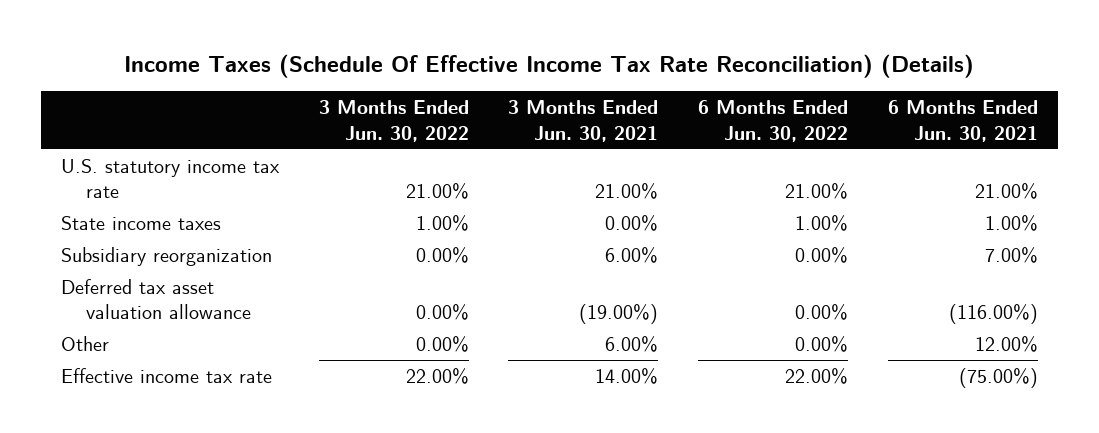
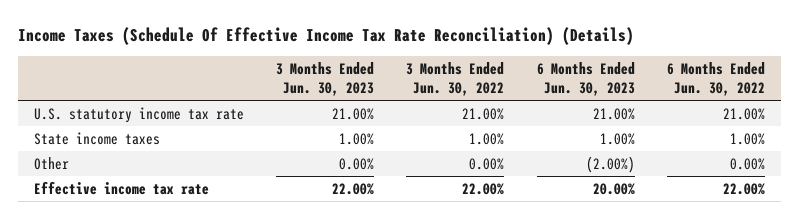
[508,100,659,142] 3 Months Ended Jun. 30, 2021 -> none
[887,100,1038,142] 6 Months Ended Jun. 30, 2021 -> none
none -> [276,61,375,96] 3 Months Ended Jun. 30, 2023
none -> [536,61,635,96] 6 Months Ended Jun. 30, 2023
[60,246,272,266] Subsidiary reorganization -> none
[60,278,251,320] Deferred tax asset valuation allowance -> none

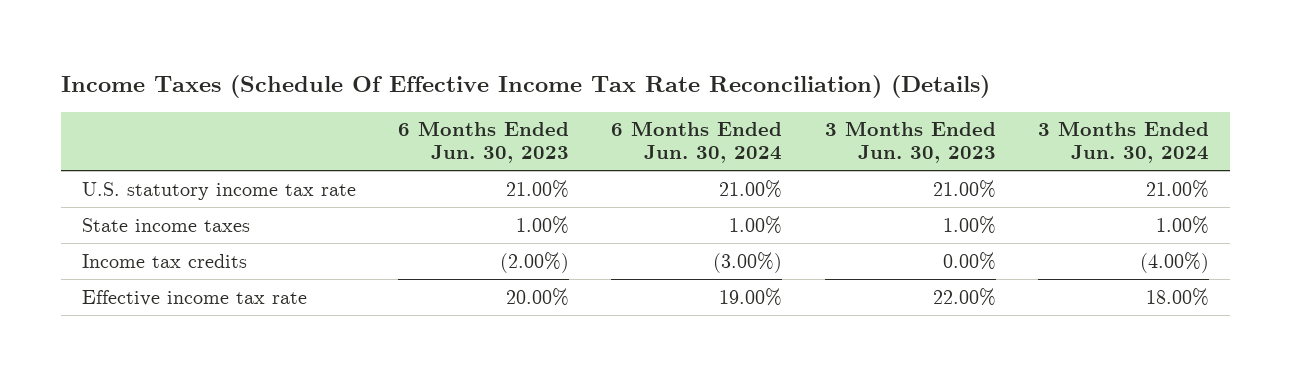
[406,61,505,96] 3 Months Ended Jun. 30, 2022 -> none
[666,61,765,96] 6 Months Ended Jun. 30, 2022 -> none
none -> [611,121,783,164] 6 Months Ended Jun. 30, 2024
none -> [1037,121,1209,164] 3 Months Ended Jun. 30, 2024
[34,156,70,170] Other -> none
none -> [82,253,248,268] Income tax credits

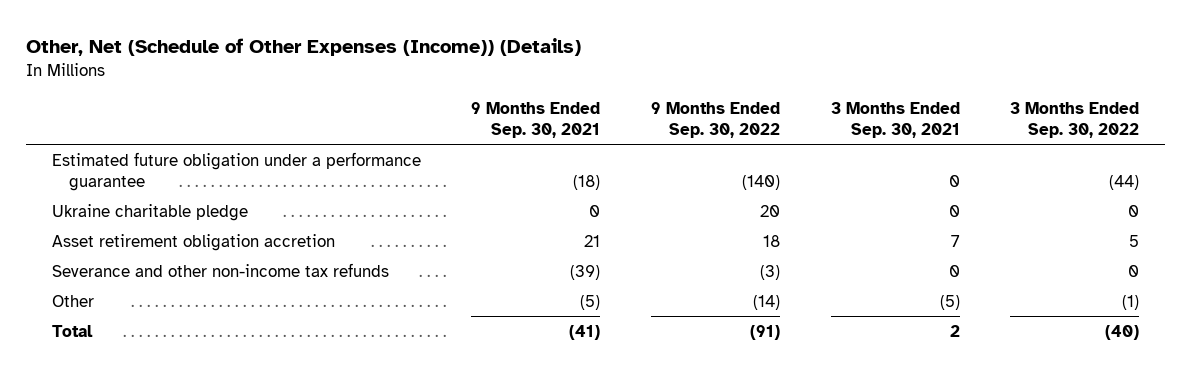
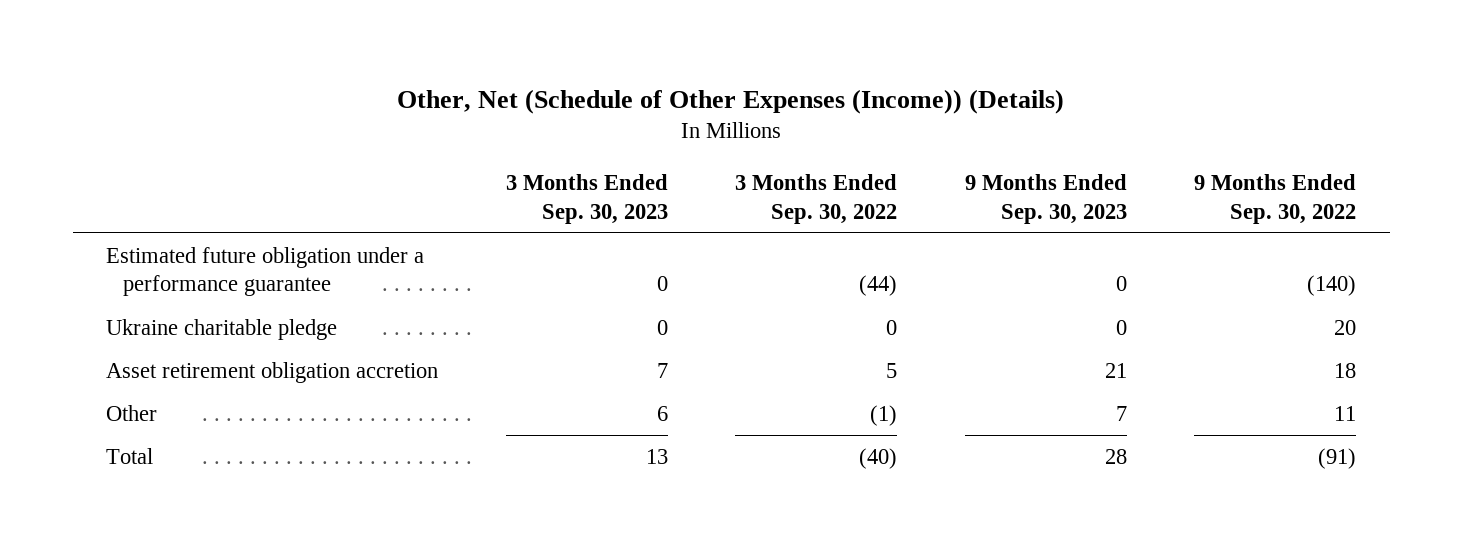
[471,102,601,139] 9 Months Ended Sep. 30, 2021 -> none
[830,102,960,139] 3 Months Ended Sep. 30, 2021 -> none
none -> [505,174,668,224] 3 Months Ended Sep. 30, 2023
none -> [964,174,1127,224] 9 Months Ended Sep. 30, 2023
[51,262,389,277] Severance and other non-income tax refunds -> none
[753,294,781,310] (14) -> [1334,405,1357,421] 11

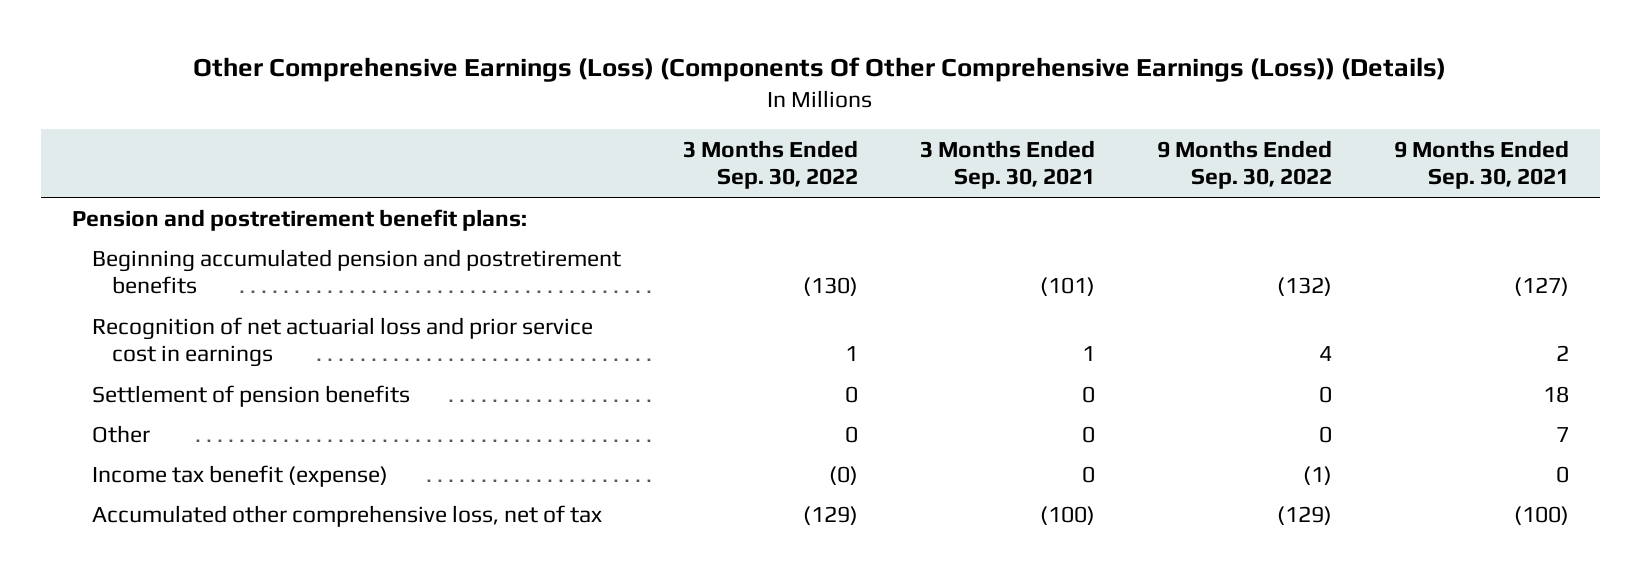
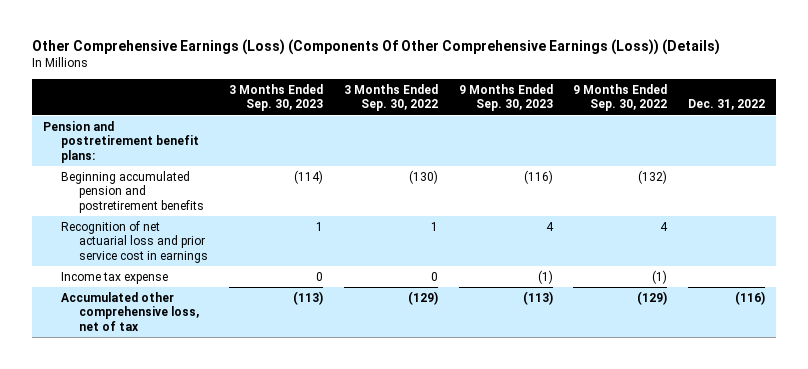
[919,140,1095,190] 3 Months Ended Sep. 30, 2021 -> none
[1394,140,1570,190] 9 Months Ended Sep. 30, 2021 -> none
none -> [229,83,324,112] 3 Months Ended Sep. 30, 2023
none -> [458,83,553,112] 9 Months Ended Sep. 30, 2023
none -> [688,99,766,111] Dec. 31, 2022
[91,384,410,407] Settlement of pension benefits -> none
[91,424,150,443] Other -> none
[91,464,388,487] Income tax benefit (expense) -> [60,271,168,284] Income tax expense
[828,465,858,485] (0) -> [430,271,438,281] 0

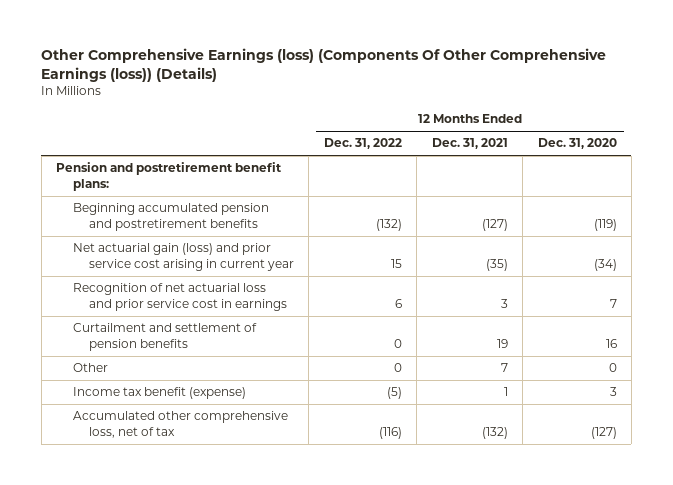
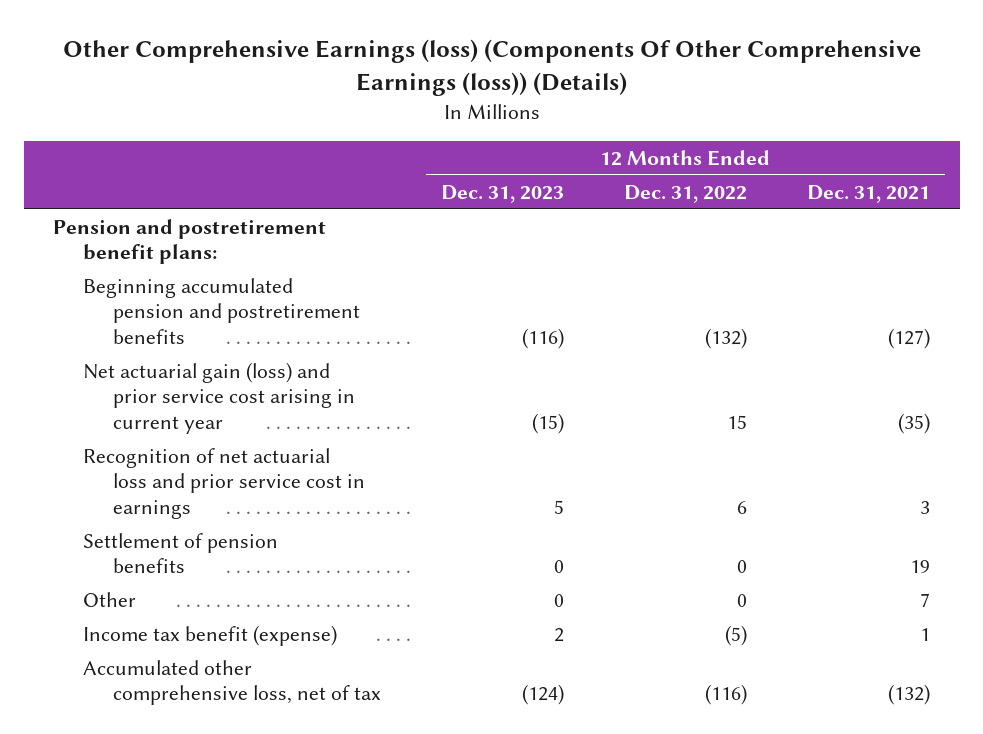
[537,138,617,150] Dec. 31, 2020 -> none
none -> [441,184,565,203] Dec. 31, 2023
[72,323,257,351] Curtailment and settlement of pension benefits -> [83,532,279,574] Settlement of pension benefits

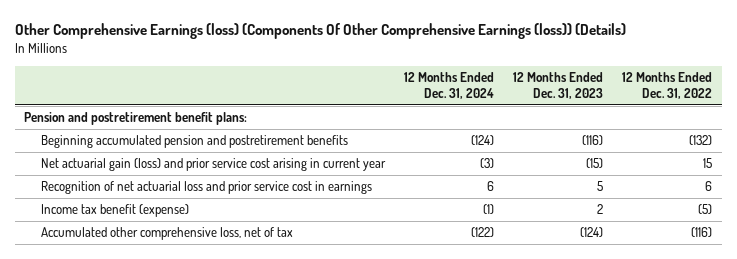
[806,184,930,203] Dec. 31, 2021 -> none
none -> [404,72,495,100] 12 Months Ended Dec. 31, 2024
[83,532,279,574] Settlement of pension benefits -> none
[83,591,137,607] Other -> none

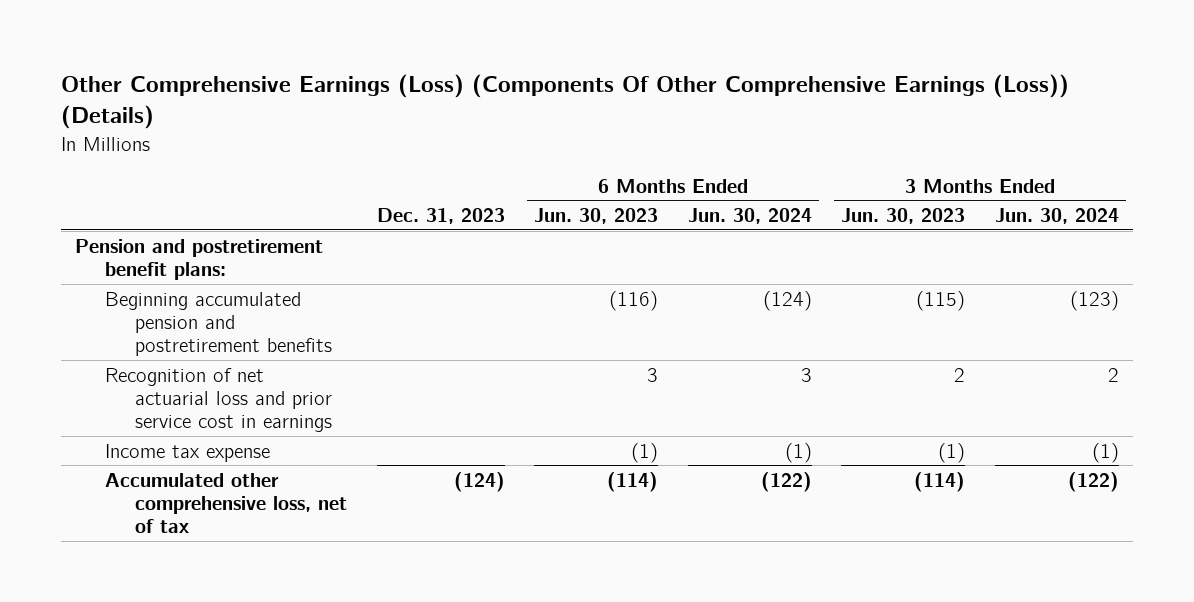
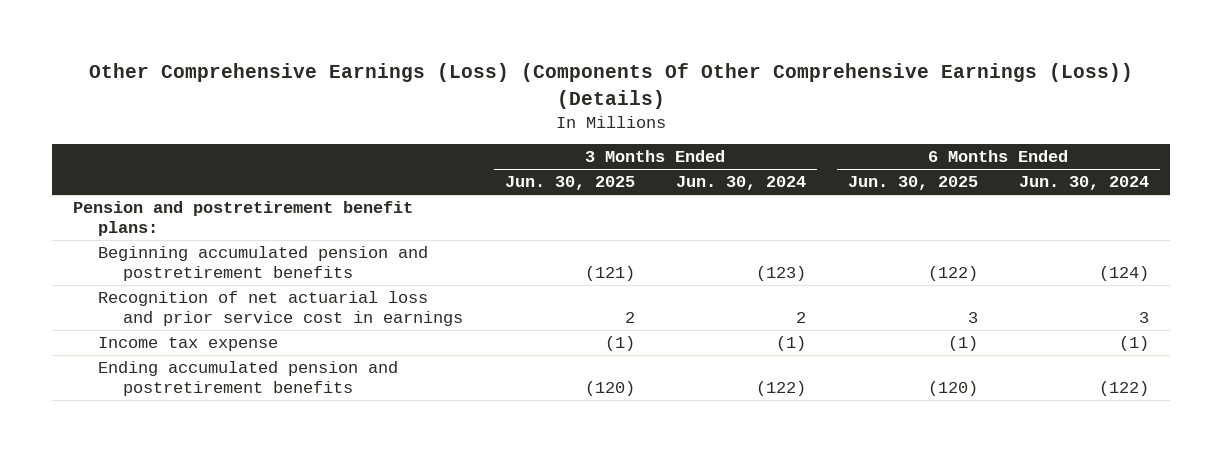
[376,208,505,225] Dec. 31, 2023 -> none
[534,208,659,225] Jun. 30, 2023 -> none
[841,208,966,225] Jun. 30, 2023 -> none
none -> [504,176,635,191] Jun. 30, 2025
none -> [847,176,978,191] Jun. 30, 2025
[105,472,348,534] Accumulated other comprehensive loss, net of tax -> [97,361,398,397] Ending accumulated pension and postretirement benefits

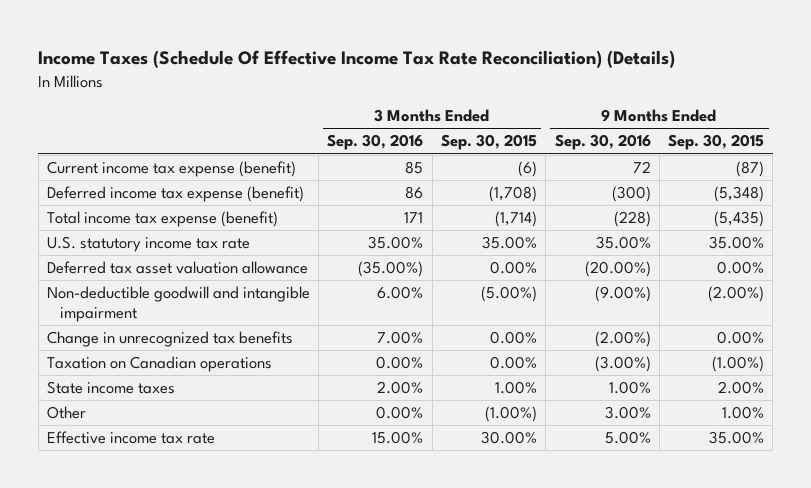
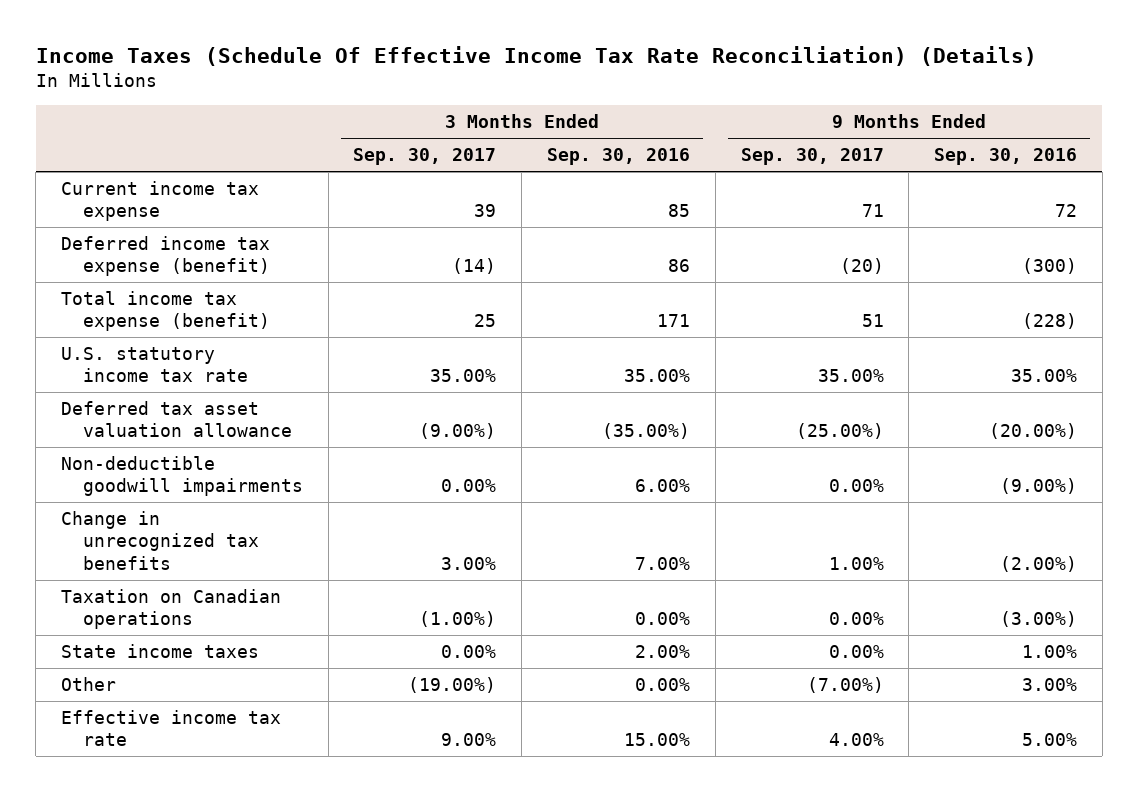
[441,134,538,151] Sep. 30, 2015 -> none
[668,134,765,151] Sep. 30, 2015 -> none
none -> [353,148,497,166] Sep. 30, 2017
none -> [740,148,884,166] Sep. 30, 2017
[46,161,296,178] Current income tax expense (benefit) -> [60,181,259,222] Current income tax expense
[46,286,310,323] Non-deductible goodwill and intangible impairment -> [60,456,303,497] Non-deductible goodwill impairments

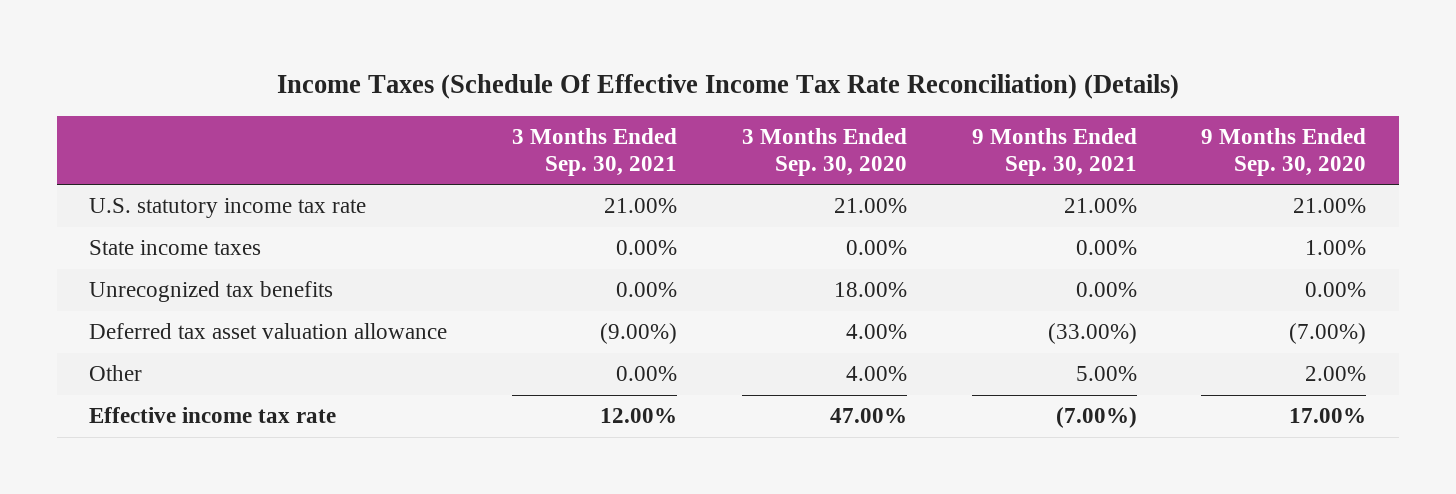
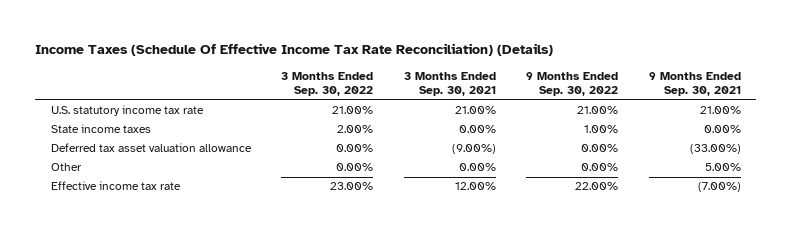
[741,127,907,176] 3 Months Ended Sep. 30, 2020 -> none
[1201,127,1367,176] 9 Months Ended Sep. 30, 2020 -> none
none -> [281,71,374,97] 3 Months Ended Sep. 30, 2022
none -> [526,71,619,97] 9 Months Ended Sep. 30, 2022
[89,281,334,303] Unrecognized tax benefits -> none

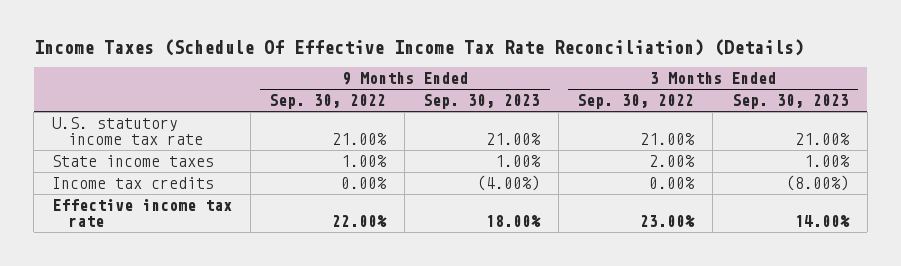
[403,71,496,97] 3 Months Ended Sep. 30, 2021 -> none
[648,71,741,97] 9 Months Ended Sep. 30, 2021 -> none
none -> [423,94,541,110] Sep. 30, 2023
none -> [731,94,849,110] Sep. 30, 2023
[50,143,252,153] Deferred tax asset valuation allowance -> none
[50,163,82,172] Other -> none
none -> [52,177,215,190] Income tax credits

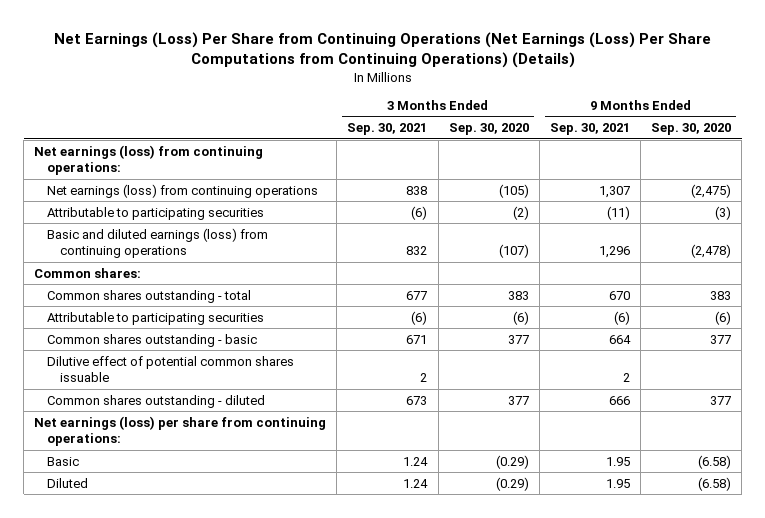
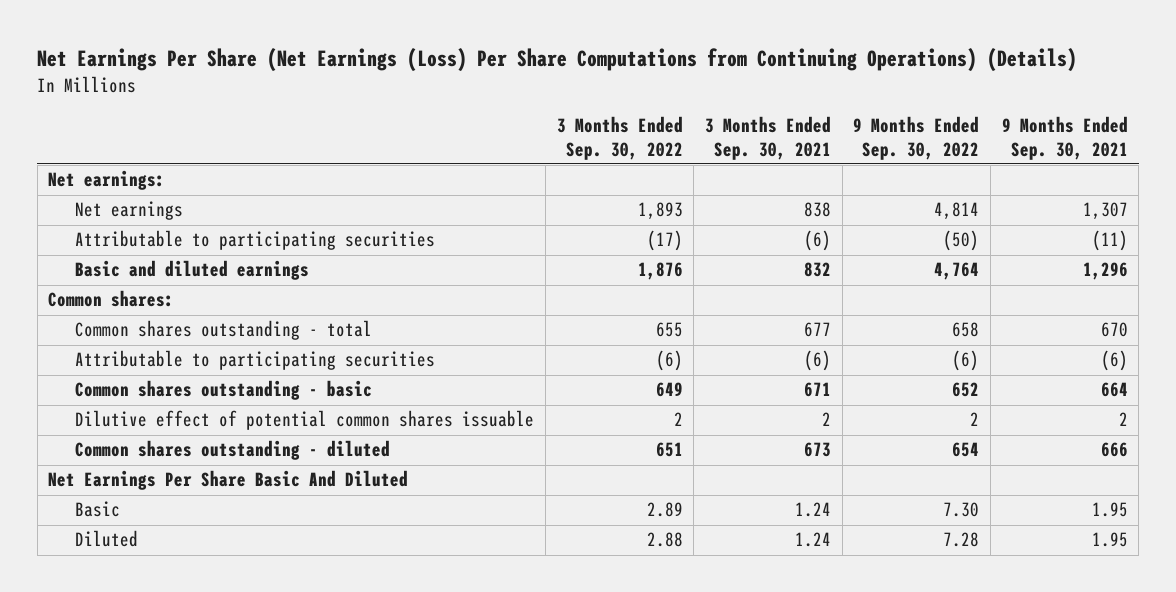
[53,31,711,68] Net Earnings (Loss) Per Share from Continuing Operations (Net Earnings (Loss) Per Share Computations from Continuing Operations) (Details) -> [37,48,1078,73] Net Earnings Per Share (Net Earnings (Loss) Per Share Computations from Continuing Operations) (Details)
[448,123,529,136] Sep. 30, 2020 -> none
[651,123,732,136] Sep. 30, 2020 -> none
none -> [556,116,683,160] 3 Months Ended Sep. 30, 2022
none -> [853,116,980,160] 9 Months Ended Sep. 30, 2022
[34,144,264,176] Net earnings (loss) from continuing operations: -> [48,170,166,191] Net earnings:
[46,183,318,198] Net earnings (loss) from continuing operations -> [75,201,184,221] Net earnings
[46,227,268,259] Basic and diluted earnings (loss) from continuing operations -> [75,260,310,281] Basic and diluted earnings
[34,415,327,447] Net earnings (loss) per share from continuing operations: -> none
none -> [48,470,409,491] Net Earnings Per Share Basic And Diluted

